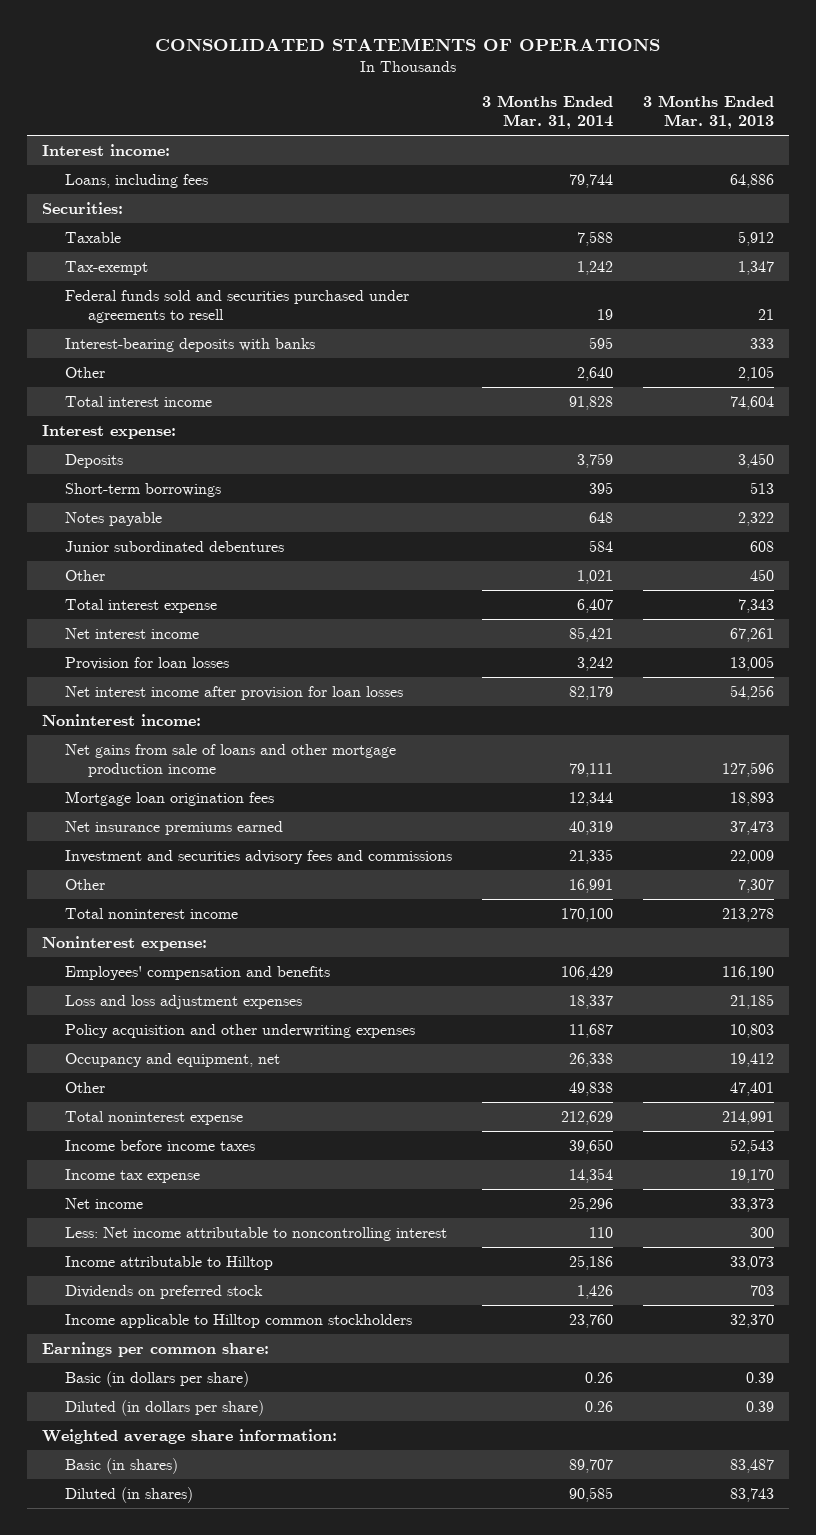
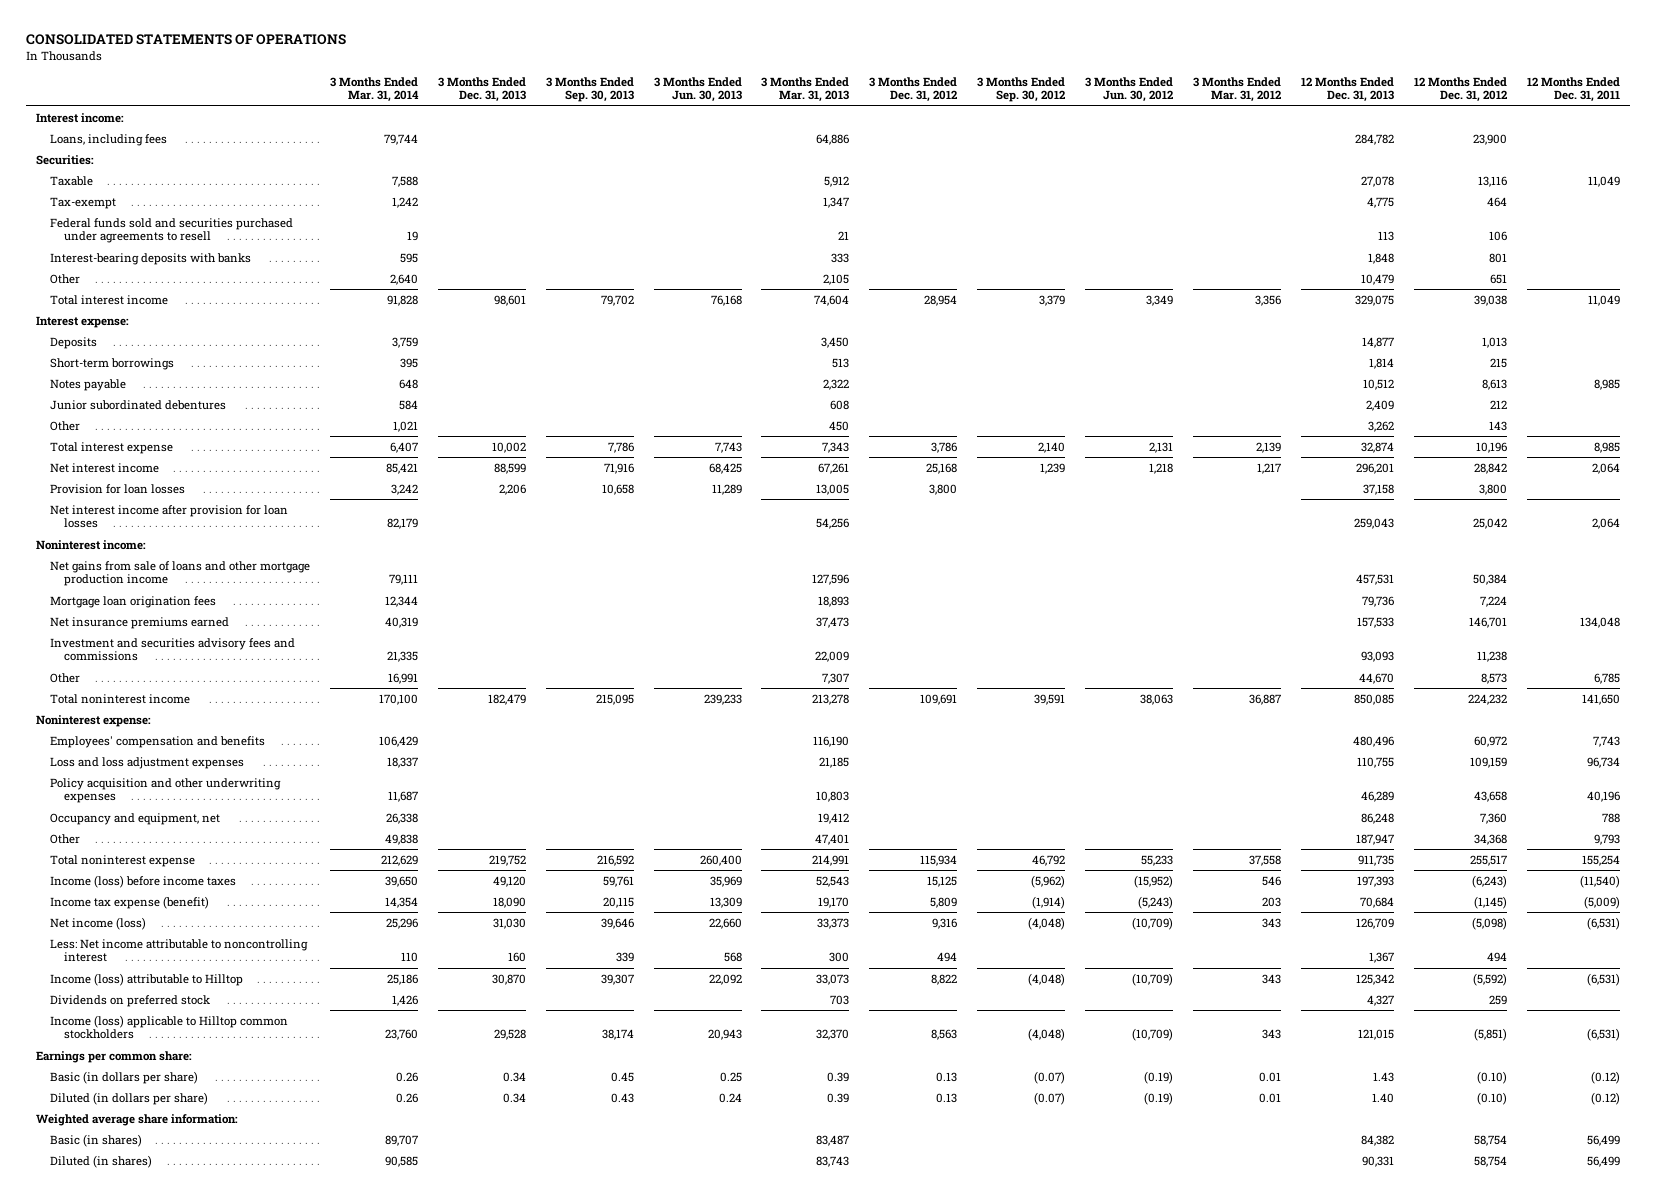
none -> [437,76,526,103] 3 Months Ended Dec. 31, 2013
none -> [545,76,634,103] 3 Months Ended Sep. 30, 2013
none -> [653,76,742,103] 3 Months Ended Jun. 30, 2013
none -> [869,76,958,103] 3 Months Ended Dec. 31, 2012
none -> [977,76,1066,103] 3 Months Ended Sep. 30, 2012
none -> [1085,76,1174,103] 3 Months Ended Jun. 30, 2012
none -> [1193,76,1282,103] 3 Months Ended Mar. 31, 2012
none -> [1301,76,1395,103] 12 Months Ended Dec. 31, 2013
none -> [1414,76,1508,103] 12 Months Ended Dec. 31, 2012
none -> [1527,76,1621,103] 12 Months Ended Dec. 31, 2011
[64,1139,255,1151] Income before income taxes -> [49,874,236,888] Income (loss) before income taxes
[64,1168,200,1183] Income tax expense -> [49,895,209,909] Income tax expense (benefit)
[64,1197,143,1209] Net income -> [49,916,146,930] Net income (loss)
[64,1255,273,1270] Income attributable to Hilltop -> [49,972,243,986] Income (loss) attributable to Hilltop
[64,1313,412,1328] Income applicable to Hilltop common stockholders -> [49,1014,288,1040] Income (loss) applicable to Hilltop common stockholders

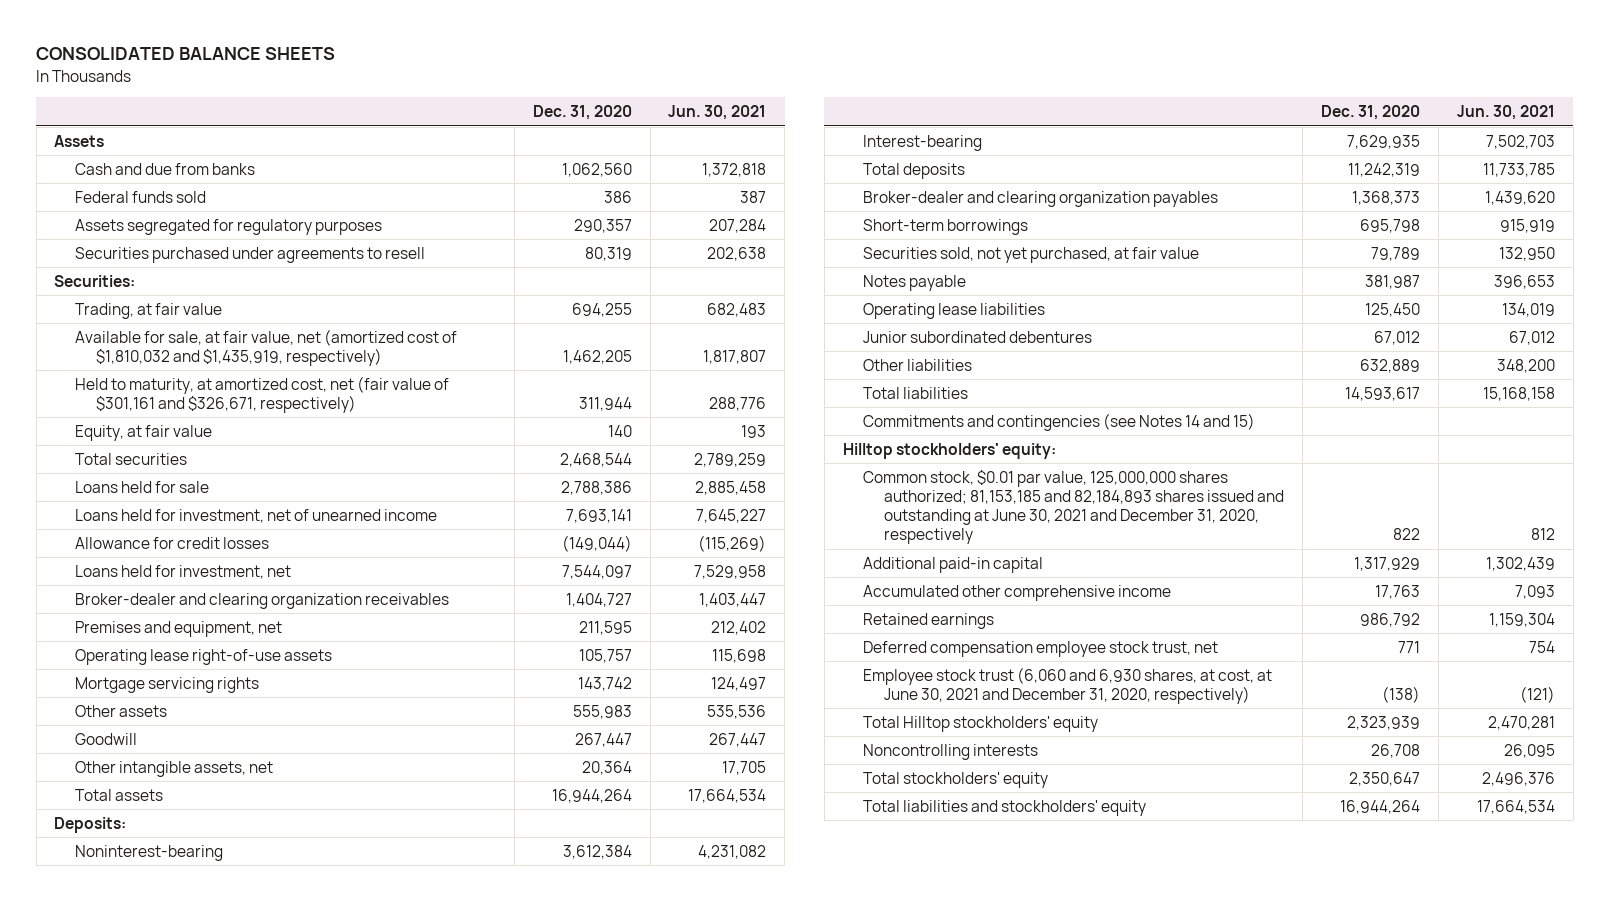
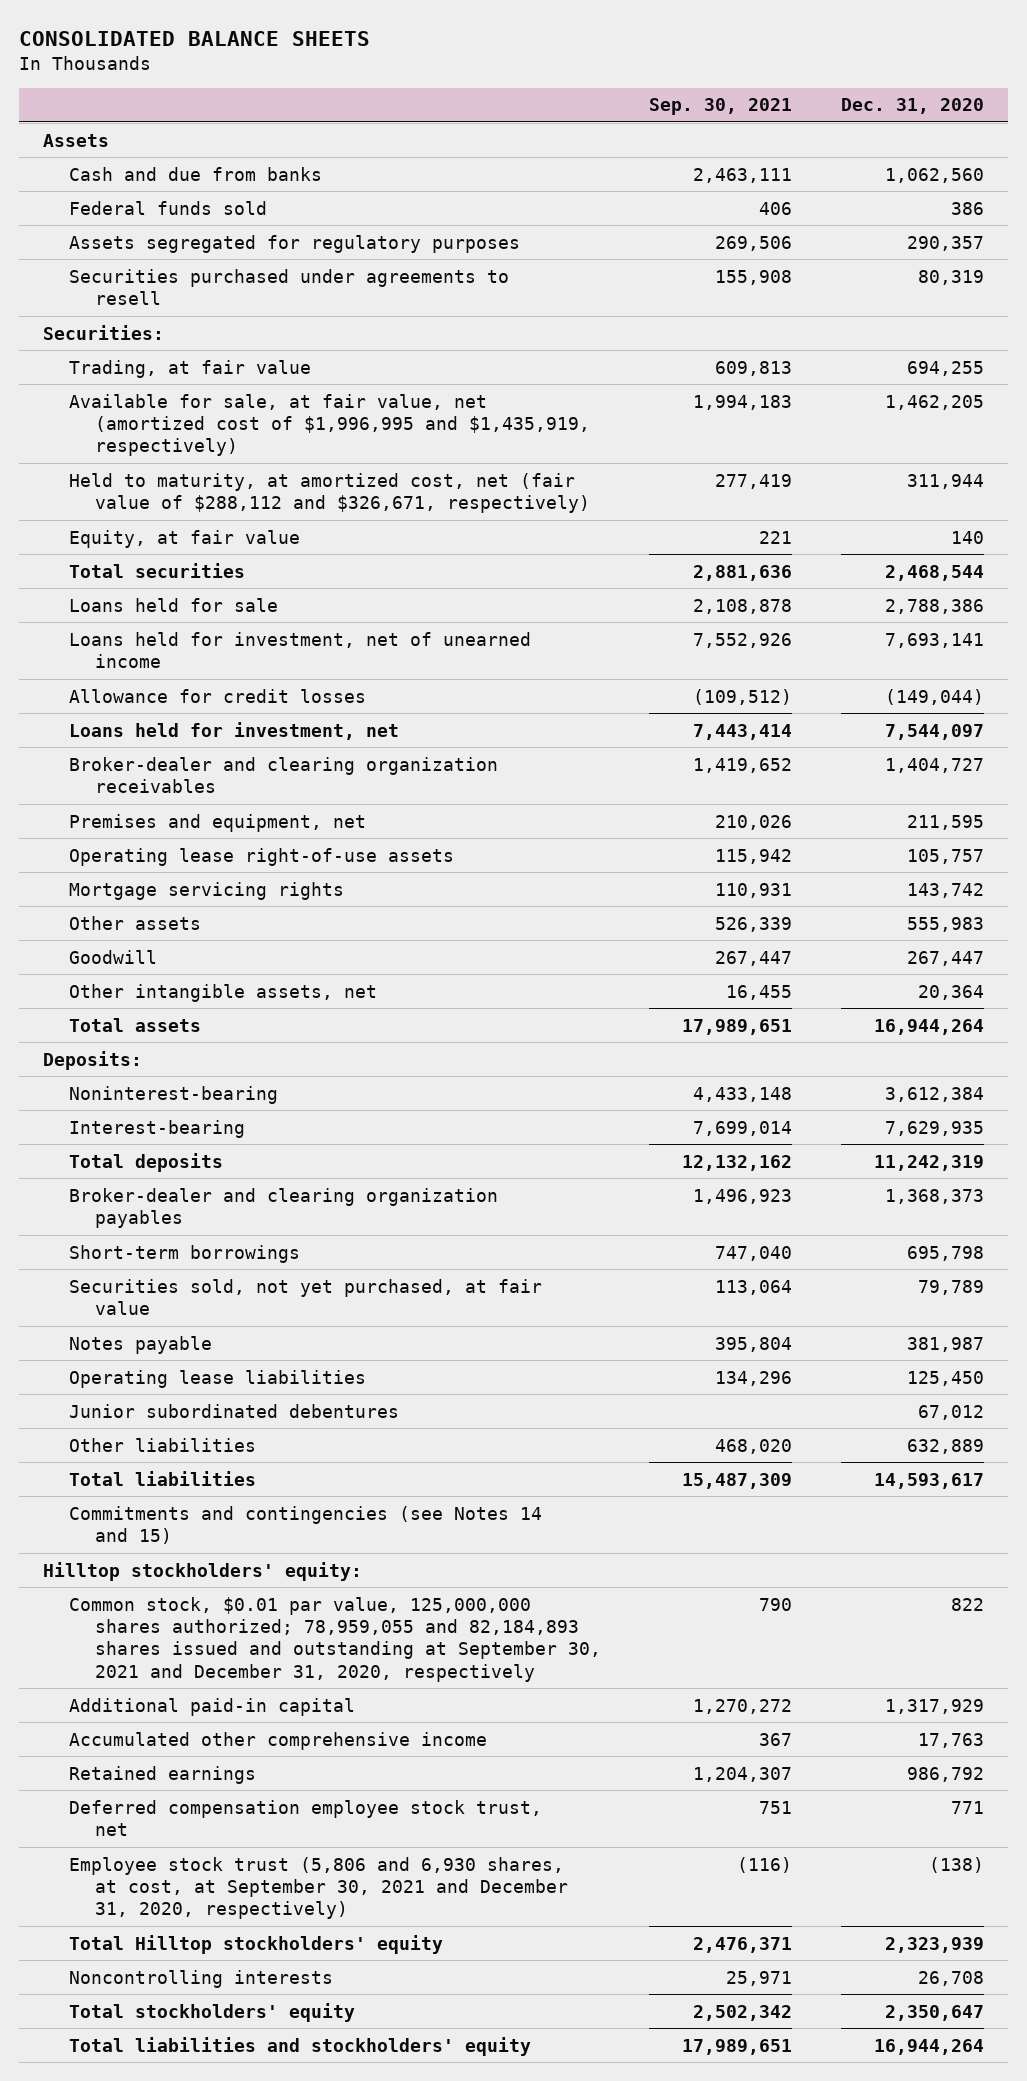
[668,105,767,121] Jun. 30, 2021 -> none
none -> [649,98,793,116] Sep. 30, 2021
[75,328,458,367] Available for sale, at fair value, net (amortized cost of $1,810,032 and $1,435,919, respectively) -> [68,393,590,457] Available for sale, at fair value, net (amortized cost of $1,996,995 and $1,435,919, respectively)
[75,375,450,414] Held to maturity, at amortized cost, net (fair value of $301,161 and $326,671, respectively) -> [68,472,590,513] Held to maturity, at amortized cost, net (fair value of $288,112 and $326,671, respectively)
[863,469,1284,545] Common stock, $0.01 par value, 125,000,000 shares authorized; 81,153,185 and 82,184,893 shares issued and outstanding at June 30, 2021 and December 31, 2020, respectively -> [68,1596,601,1682] Common stock, $0.01 par value, 125,000,000 shares authorized; 78,959,055 and 82,184,893 shares issued and outstanding at September 30, 2021 and December 31, 2020, respectively
[863,666,1273,705] Employee stock trust (6,060 and 6,930 shares, at cost, at June 30, 2021 and December 31, 2020, respectively) -> [68,1856,568,1920] Employee stock trust (5,806 and 6,930 shares, at cost, at September 30, 2021 and December 31, 2020, respectively)

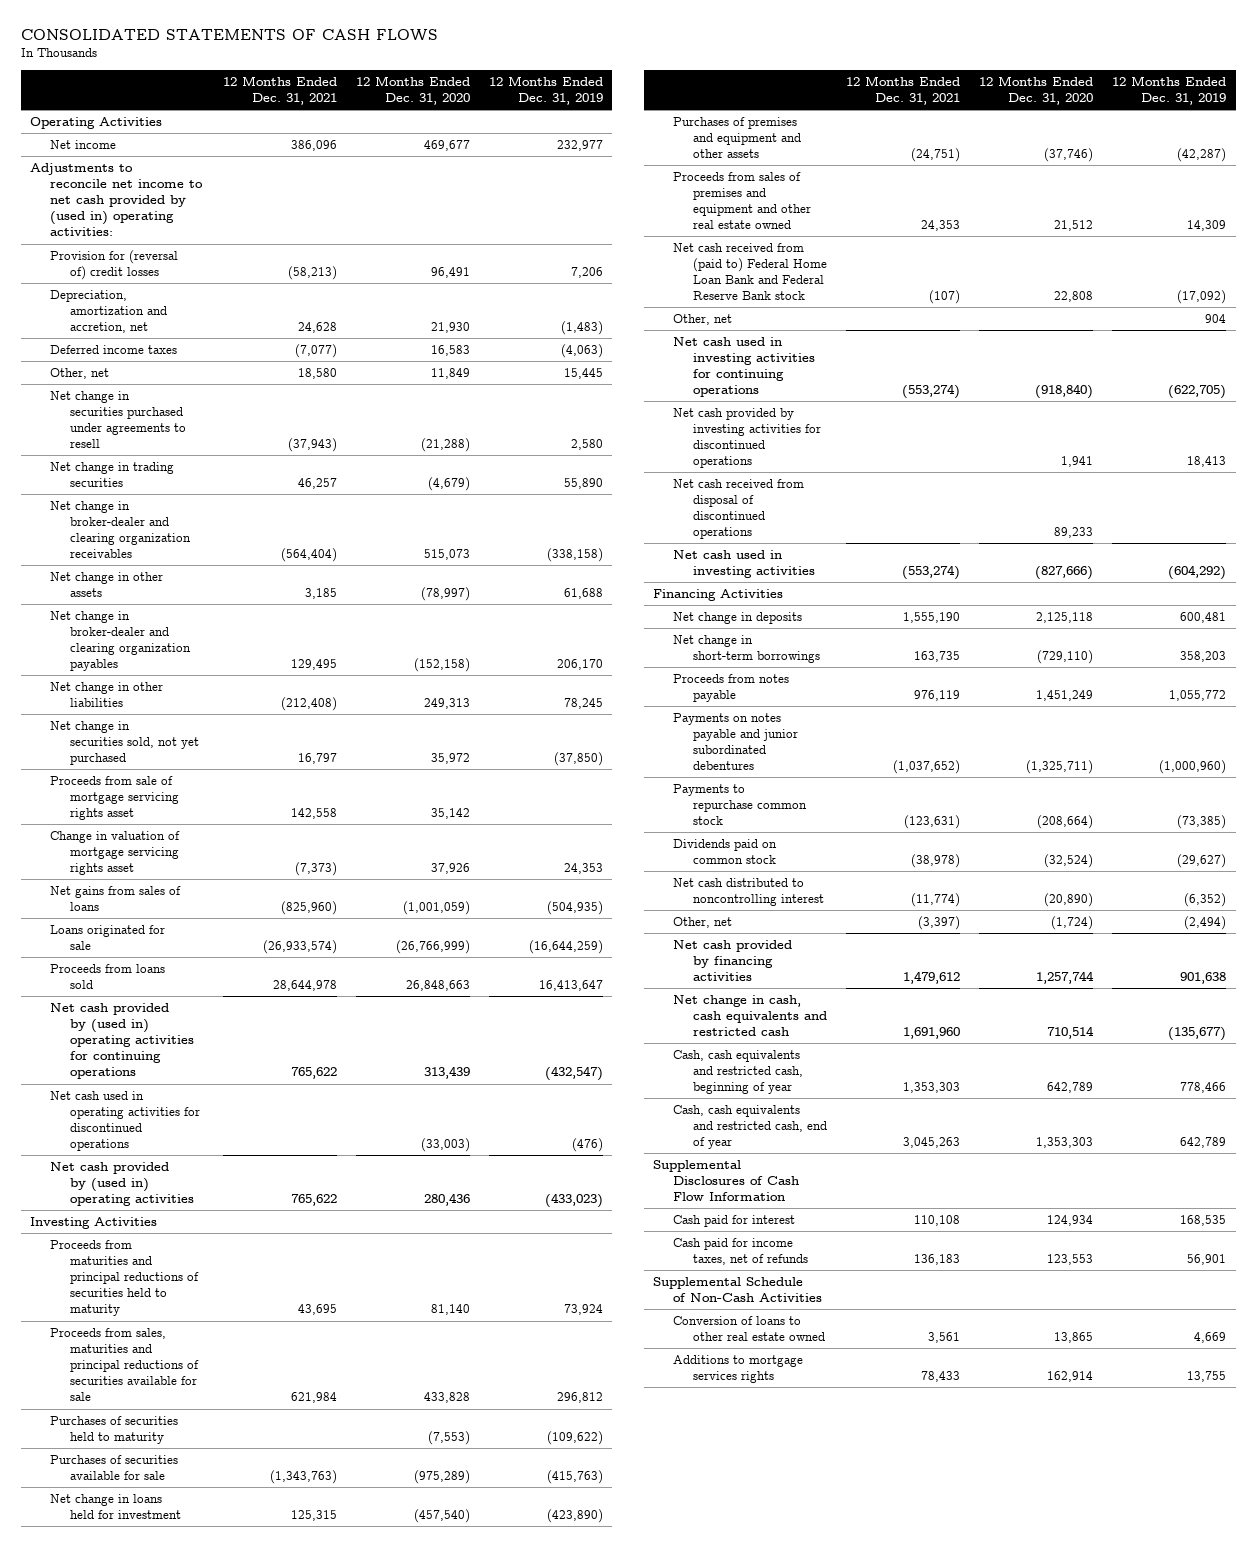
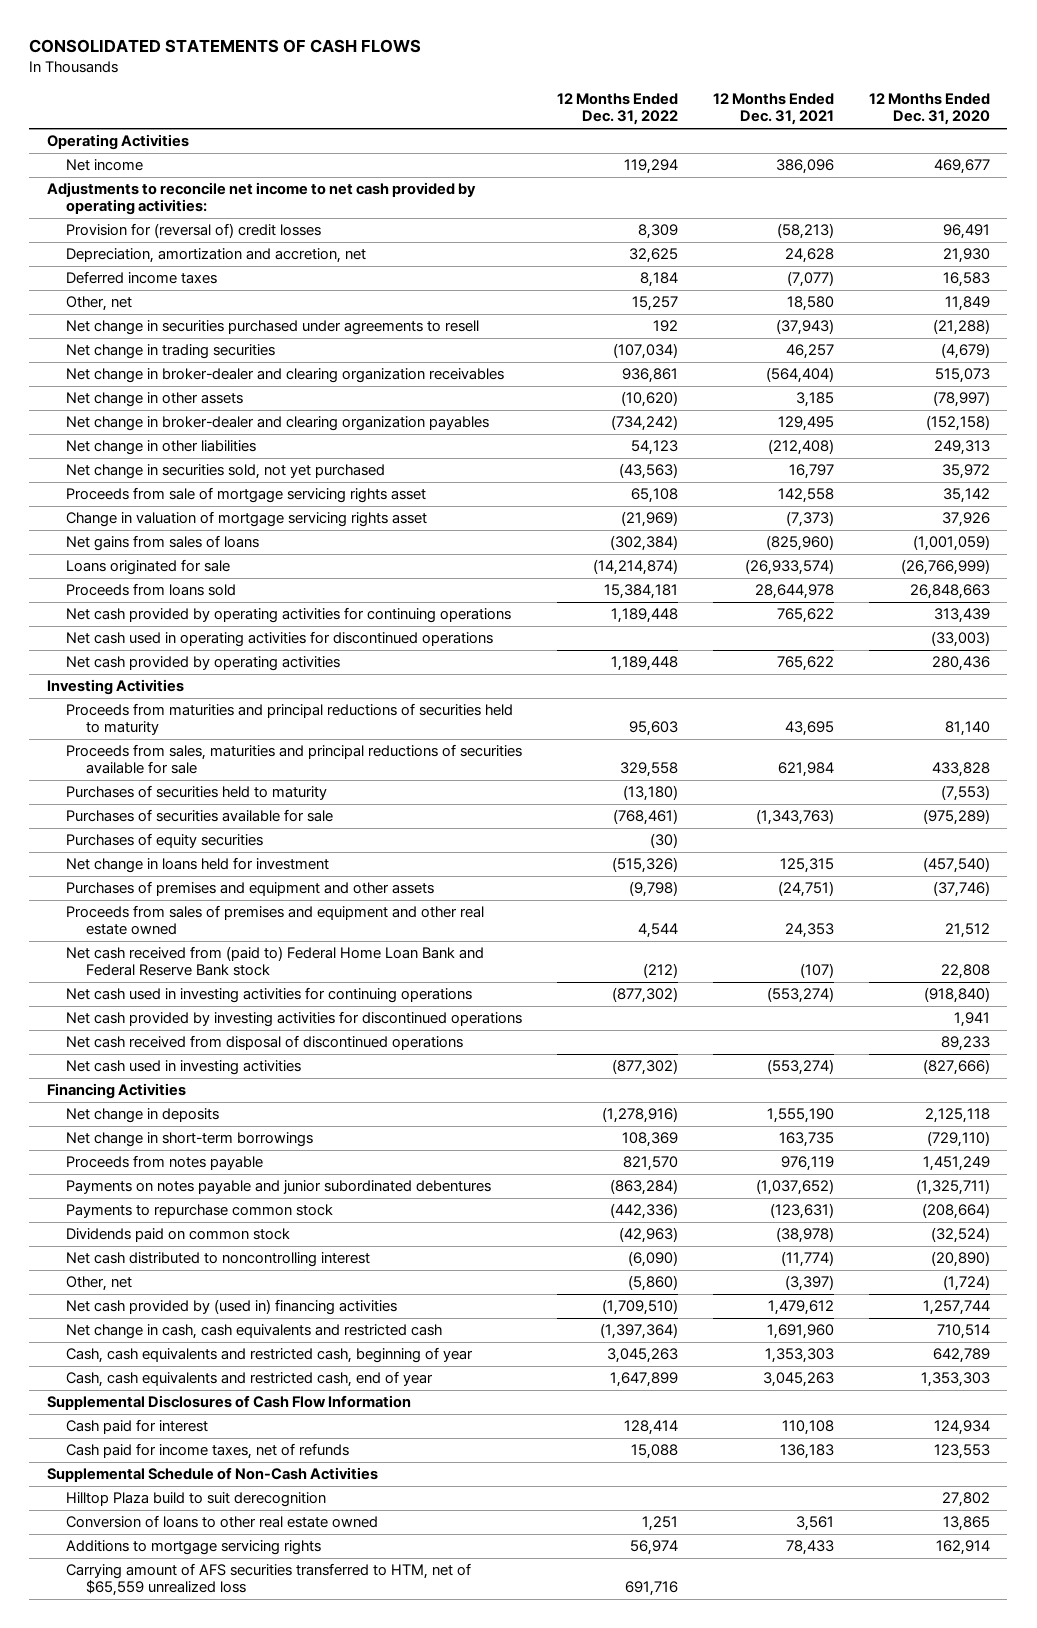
[488,75,603,105] 12 Months Ended Dec. 31, 2019 -> none
none -> [557,93,679,126] 12 Months Ended Dec. 31, 2022
[29,162,203,237] Adjustments to reconcile net income to net cash provided by (used in) operating activities: -> [46,182,476,216] Adjustments to reconcile net income to net cash provided by operating activities:
[49,1002,194,1080] Net cash provided by (used in) operating activities for continuing operations -> [66,607,512,624] Net cash provided by operating activities for continuing operations
[49,1161,194,1207] Net cash provided by (used in) operating activities -> [66,656,341,672] Net cash provided by operating activities
none -> [66,833,264,849] Purchases of equity securities
[673,313,733,325] Other, net -> none
[673,939,793,982] Net cash provided by financing activities -> [66,1299,398,1316] Net cash provided by (used in) financing activities
none -> [66,1492,327,1508] Hilltop Plaza build to suit derecognition
[673,1354,804,1384] Additions to mortgage services rights -> [66,1540,322,1556] Additions to mortgage servicing rights
none -> [66,1563,472,1597] Carrying amount of AFS securities transferred to HTM, net of $65,559 unrealized loss

